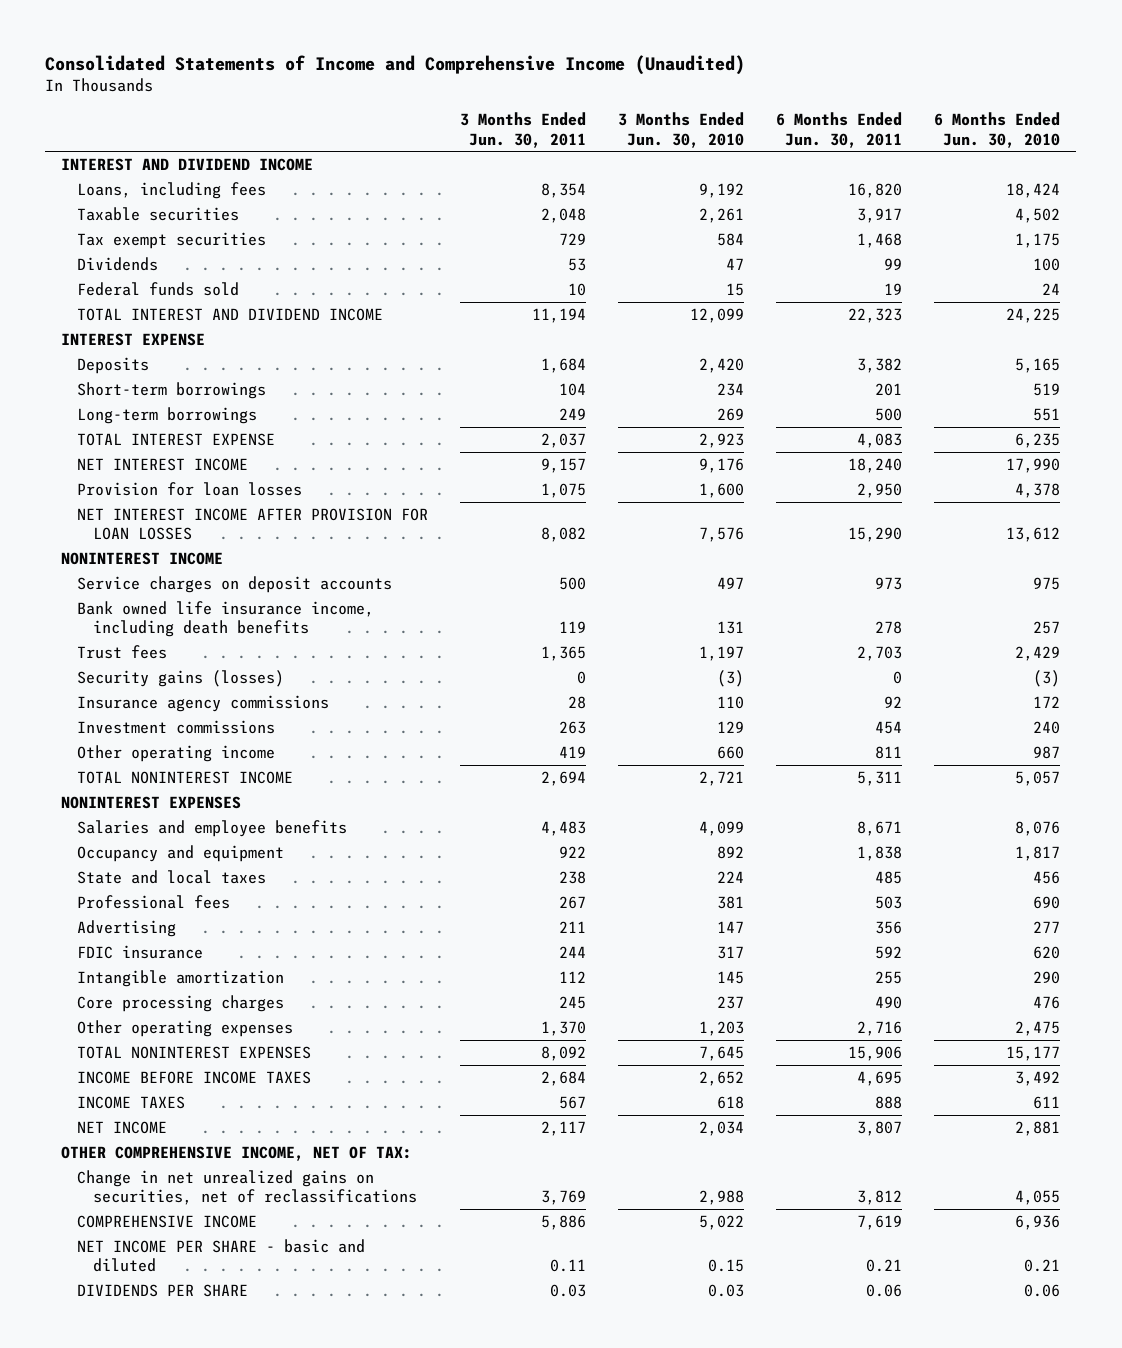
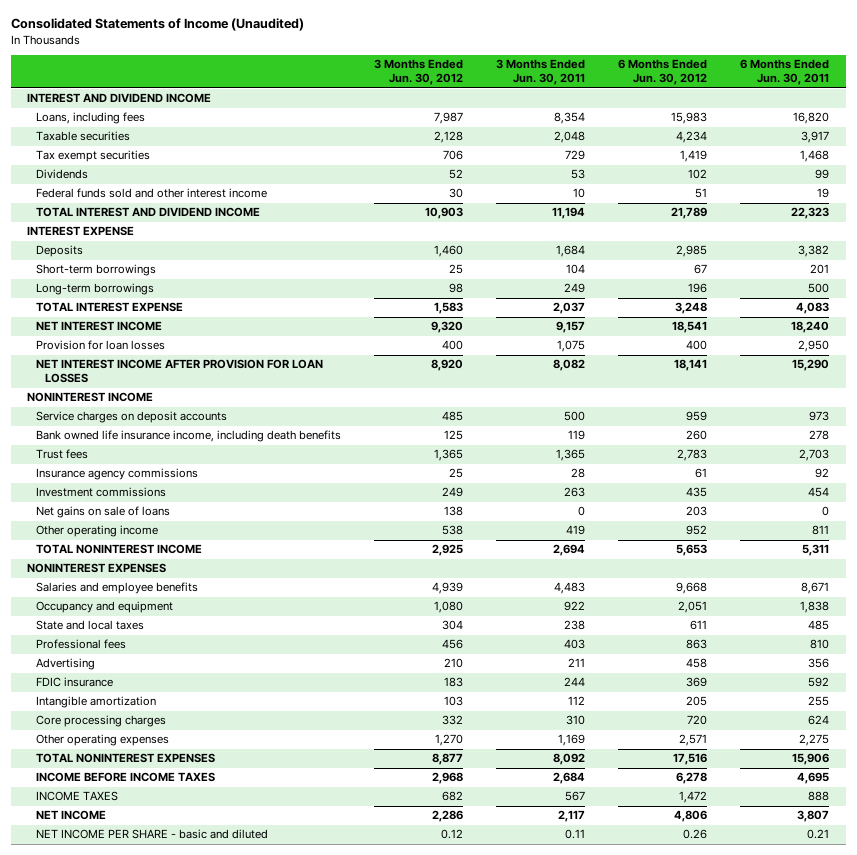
[45,55,746,76] Consolidated Statements of Income and Comprehensive Income (Unaudited) -> [10,18,304,32] Consolidated Statements of Income (Unaudited)
[618,112,745,148] 3 Months Ended Jun. 30, 2010 -> none
[934,112,1061,148] 6 Months Ended Jun. 30, 2010 -> none
none -> [374,59,464,86] 3 Months Ended Jun. 30, 2012
none -> [618,59,708,86] 6 Months Ended Jun. 30, 2012
[77,281,240,296] Federal funds sold -> [36,188,268,199] Federal funds sold and other interest income
[77,669,285,687] Security gains (losses) -> none
none -> [36,506,171,519] Net gains on sale of loans
[559,895,587,909] 267 -> [564,639,586,650] 403
[875,895,903,909] 503 -> [810,639,830,650] 810
[559,995,587,1009] 245 -> [566,715,586,726] 310
[875,995,903,1009] 490 -> [808,715,830,726] 624
[541,1020,587,1036] 1,370 -> [558,734,586,747] 1,169
[857,1020,903,1036] 2,716 -> [799,734,830,747] 2,275
[61,1145,413,1161] OTHER COMPREHENSIVE INCOME, NET OF TAX: -> none
[77,1169,417,1206] Change in net unrealized gains on securities, net of reclassifications -> none
[77,1214,258,1228] COMPREHENSIVE INCOME -> none
[77,1283,249,1297] DIVIDENDS PER SHARE -> none

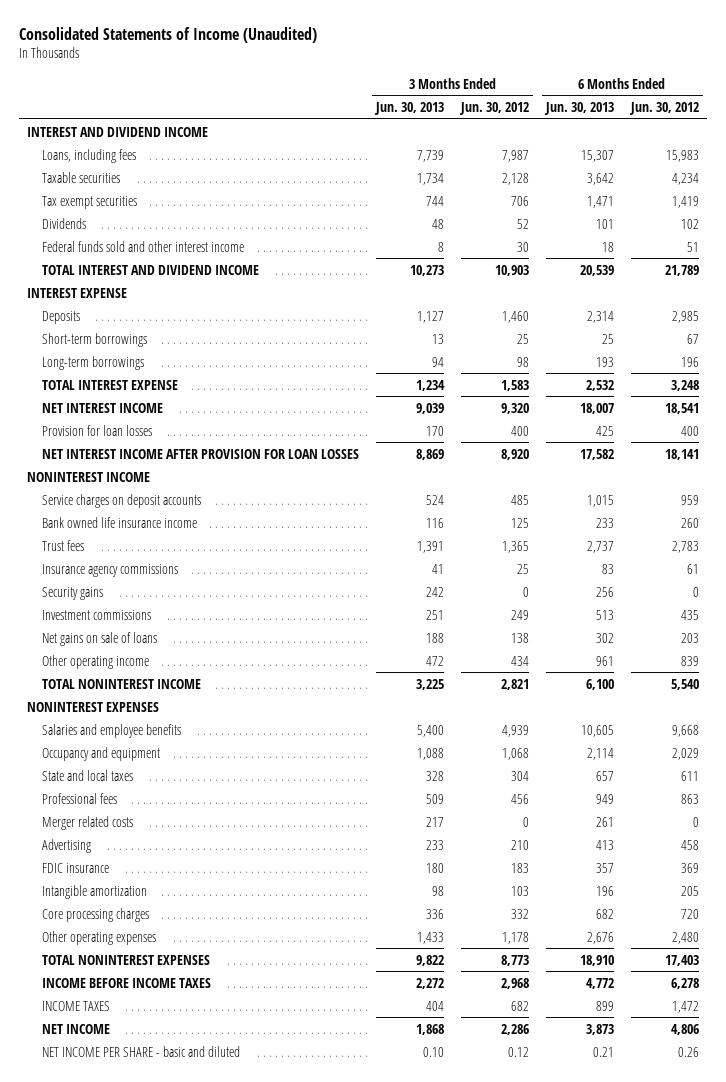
[496,59,586,86] 3 Months Ended Jun. 30, 2011 -> none
[740,59,830,86] 6 Months Ended Jun. 30, 2011 -> none
none -> [374,102,445,116] Jun. 30, 2013
none -> [543,102,614,116] Jun. 30, 2013
[36,430,342,443] Bank owned life insurance income, including death benefits -> [42,516,198,528] Bank owned life insurance income
none -> [42,586,104,600] Security gains
[442,525,464,536] 538 -> [510,655,529,666] 434
[686,525,708,536] 952 -> [680,655,699,666] 839
[432,544,464,557] 2,925 -> [500,678,529,690] 2,821
[676,544,708,557] 5,653 -> [670,678,699,690] 5,540
[434,601,464,614] 1,080 -> [501,747,529,760] 1,068
[678,601,708,614] 2,051 -> [671,747,699,760] 2,029
none -> [42,815,134,830] Merger related costs
[435,734,464,747] 1,270 -> [501,931,529,944] 1,178
[679,734,708,747] 2,571 -> [671,931,699,944] 2,480
[432,753,464,766] 8,877 -> [500,954,529,966] 8,773
[673,753,708,766] 17,516 -> [664,954,699,966] 17,403

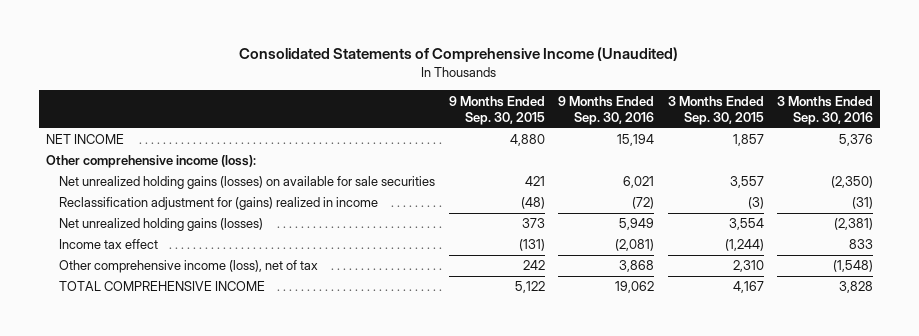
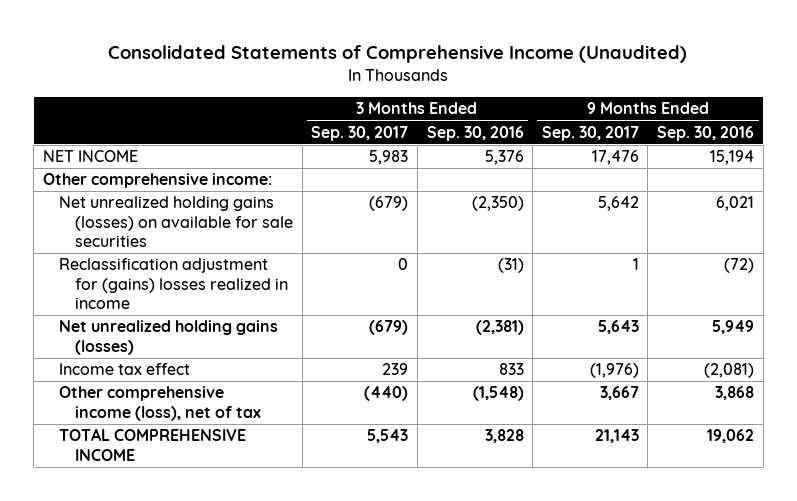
[448,95,545,126] 9 Months Ended Sep. 30, 2015 -> none
[667,95,764,126] 3 Months Ended Sep. 30, 2015 -> none
none -> [311,125,409,141] Sep. 30, 2017
none -> [541,125,639,141] Sep. 30, 2017
[45,155,256,169] Other comprehensive income (loss): -> [42,173,272,189] Other comprehensive income:
[59,197,379,211] Reclassification adjustment for (gains) realized in income -> [58,258,289,309] Reclassification adjustment for (gains) losses realized in income

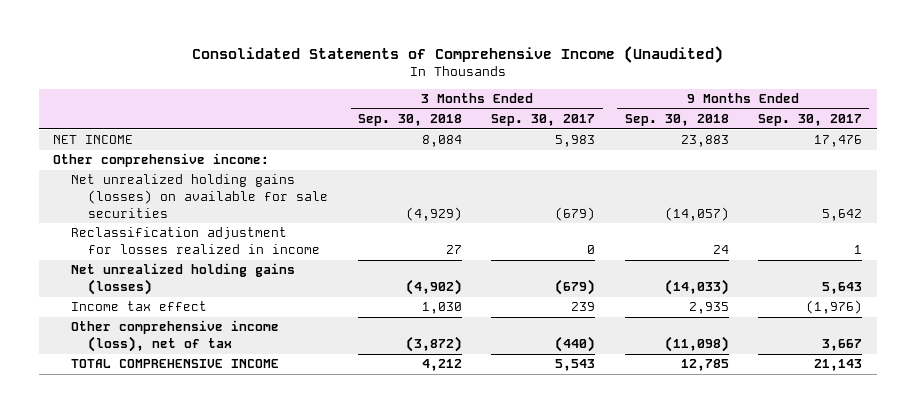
[426,125,524,141] Sep. 30, 2016 -> none
[657,125,755,141] Sep. 30, 2016 -> none
none -> [357,114,462,127] Sep. 30, 2018
none -> [624,114,729,127] Sep. 30, 2018
[58,258,289,309] Reclassification adjustment for (gains) losses realized in income -> [70,227,321,255] Reclassification adjustment for losses realized in income

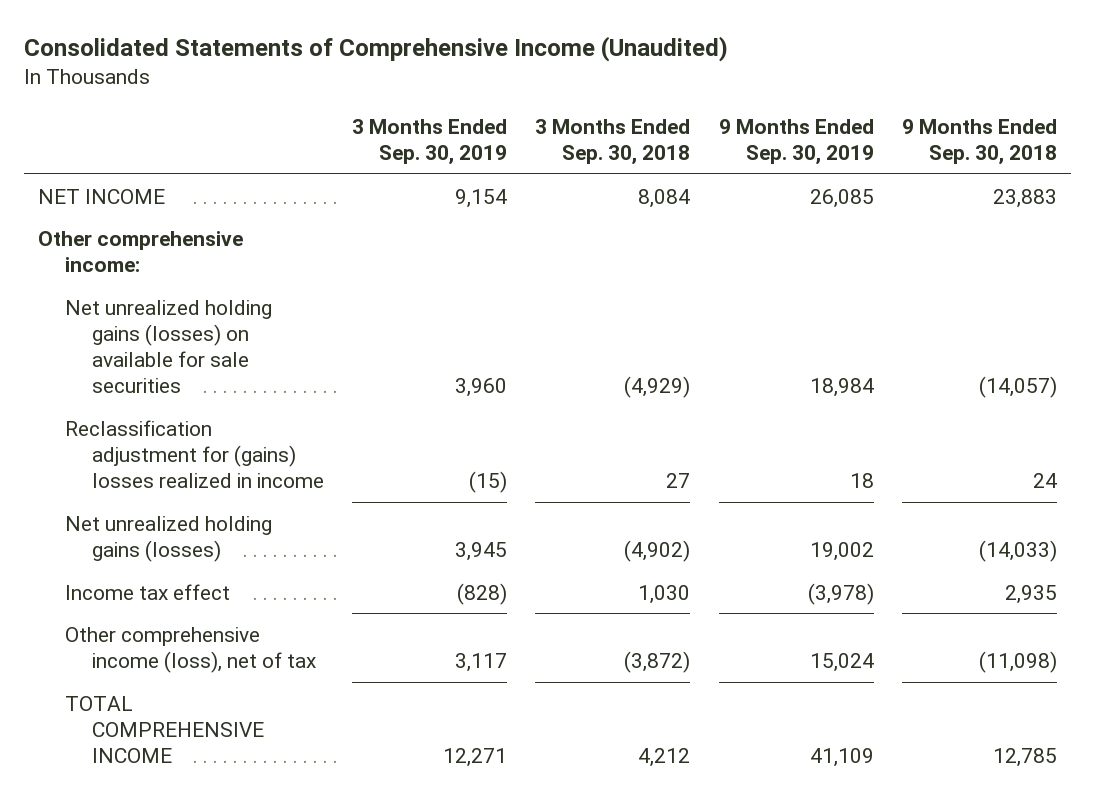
[491,114,596,127] Sep. 30, 2017 -> none
[758,114,863,127] Sep. 30, 2017 -> none
none -> [351,118,507,166] 3 Months Ended Sep. 30, 2019
none -> [718,118,874,166] 9 Months Ended Sep. 30, 2019
[70,227,321,255] Reclassification adjustment for losses realized in income -> [64,419,324,488] Reclassification adjustment for (gains) losses realized in income

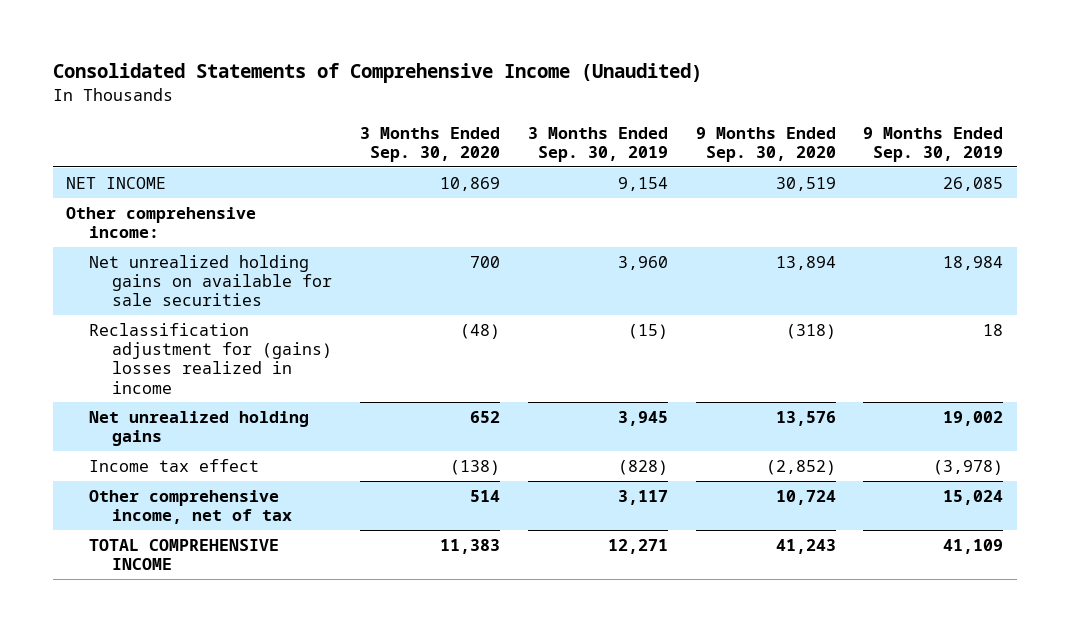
[535,118,691,166] 3 Months Ended Sep. 30, 2018 -> none
[902,118,1058,166] 9 Months Ended Sep. 30, 2018 -> none
none -> [359,126,500,162] 3 Months Ended Sep. 30, 2020
none -> [695,126,836,162] 9 Months Ended Sep. 30, 2020
[64,299,272,394] Net unrealized holding gains (losses) on available for sale securities -> [89,254,332,307] Net unrealized holding gains on available for sale securities
[64,515,272,562] Net unrealized holding gains (losses) -> [89,410,310,447] Net unrealized holding gains
[64,626,316,673] Other comprehensive income (loss), net of tax -> [89,489,292,525] Other comprehensive income, net of tax

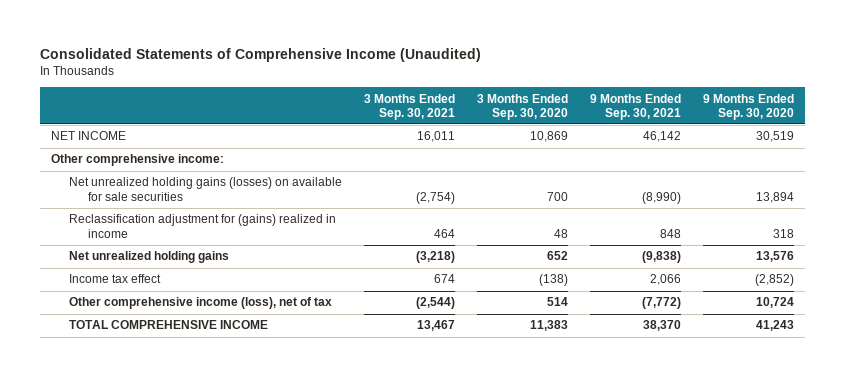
[527,126,668,162] 3 Months Ended Sep. 30, 2019 -> none
[863,126,1004,162] 9 Months Ended Sep. 30, 2019 -> none
none -> [364,93,456,120] 3 Months Ended Sep. 30, 2021
none -> [589,93,681,120] 9 Months Ended Sep. 30, 2021
[89,254,332,307] Net unrealized holding gains on available for sale securities -> [69,177,343,201] Net unrealized holding gains (losses) on available for sale securities
[89,322,332,394] Reclassification adjustment for (gains) losses realized in income -> [69,214,337,238] Reclassification adjustment for (gains) realized in income
[459,323,500,339] (48) -> [553,228,568,238] 48
[785,323,836,339] (318) -> [772,228,794,238] 318
[89,489,292,525] Other comprehensive income, net of tax -> [69,297,333,310] Other comprehensive income (loss), net of tax

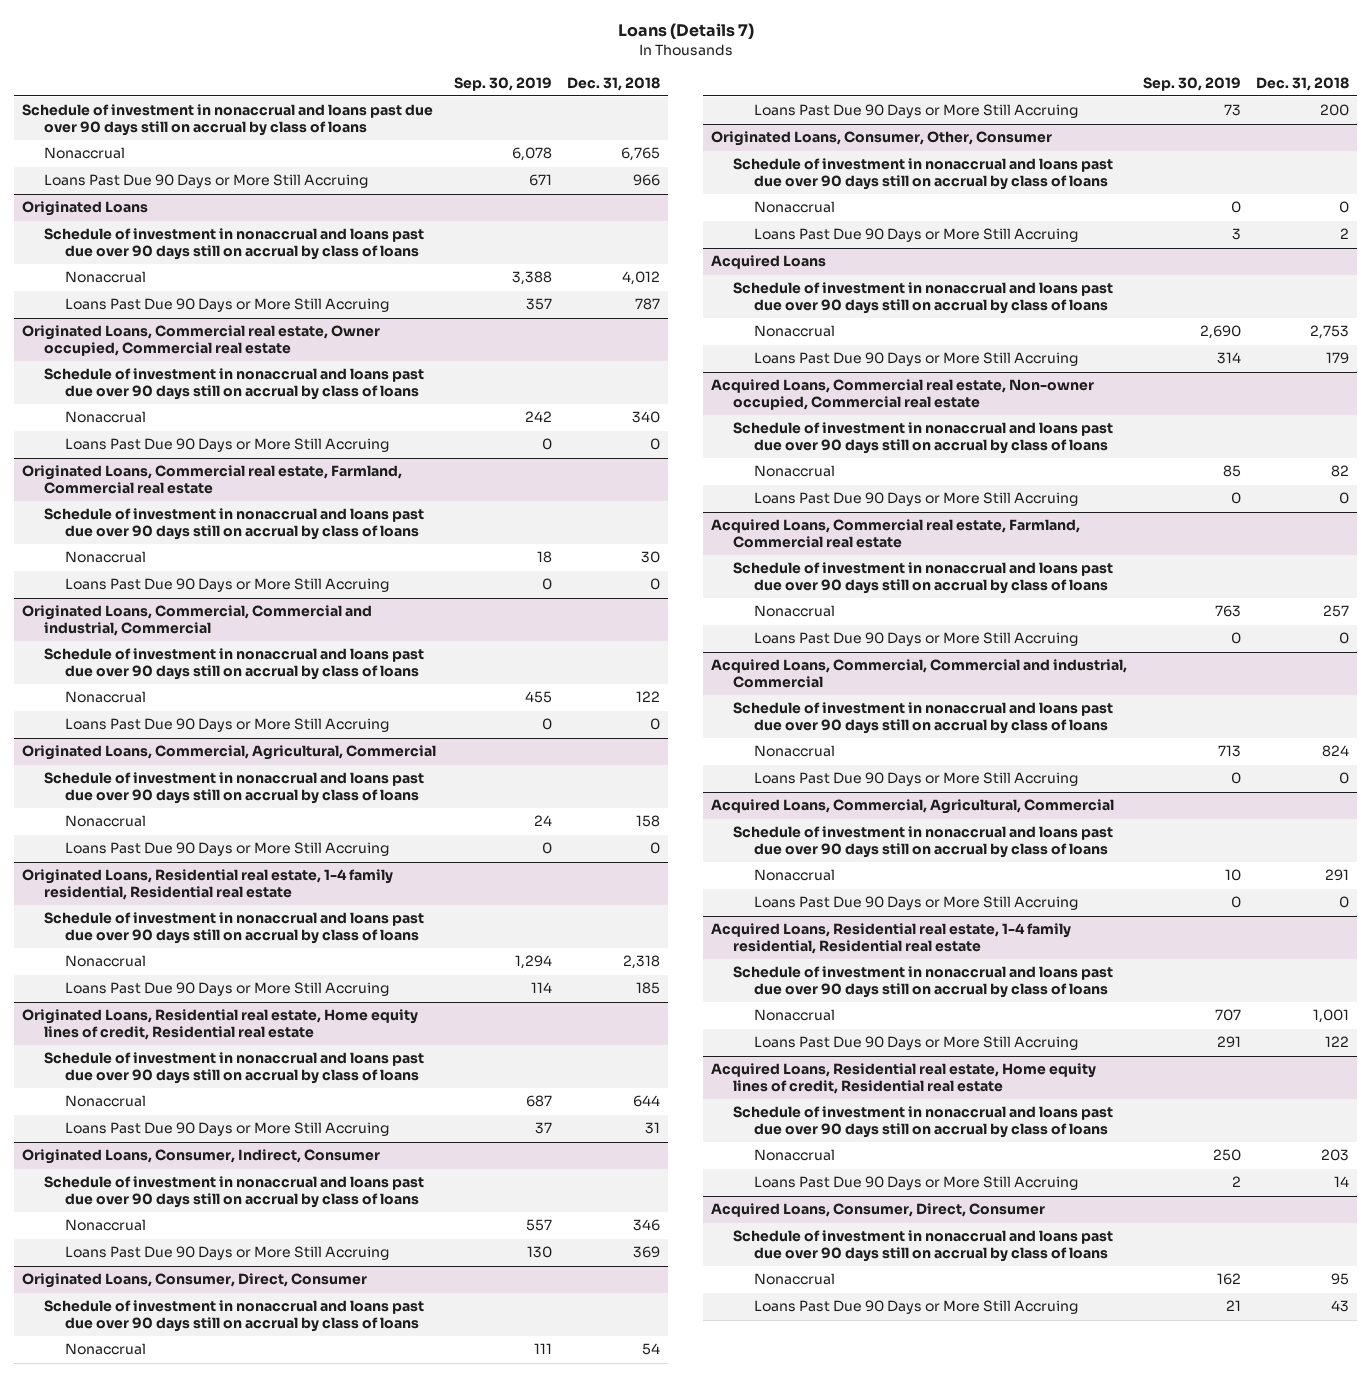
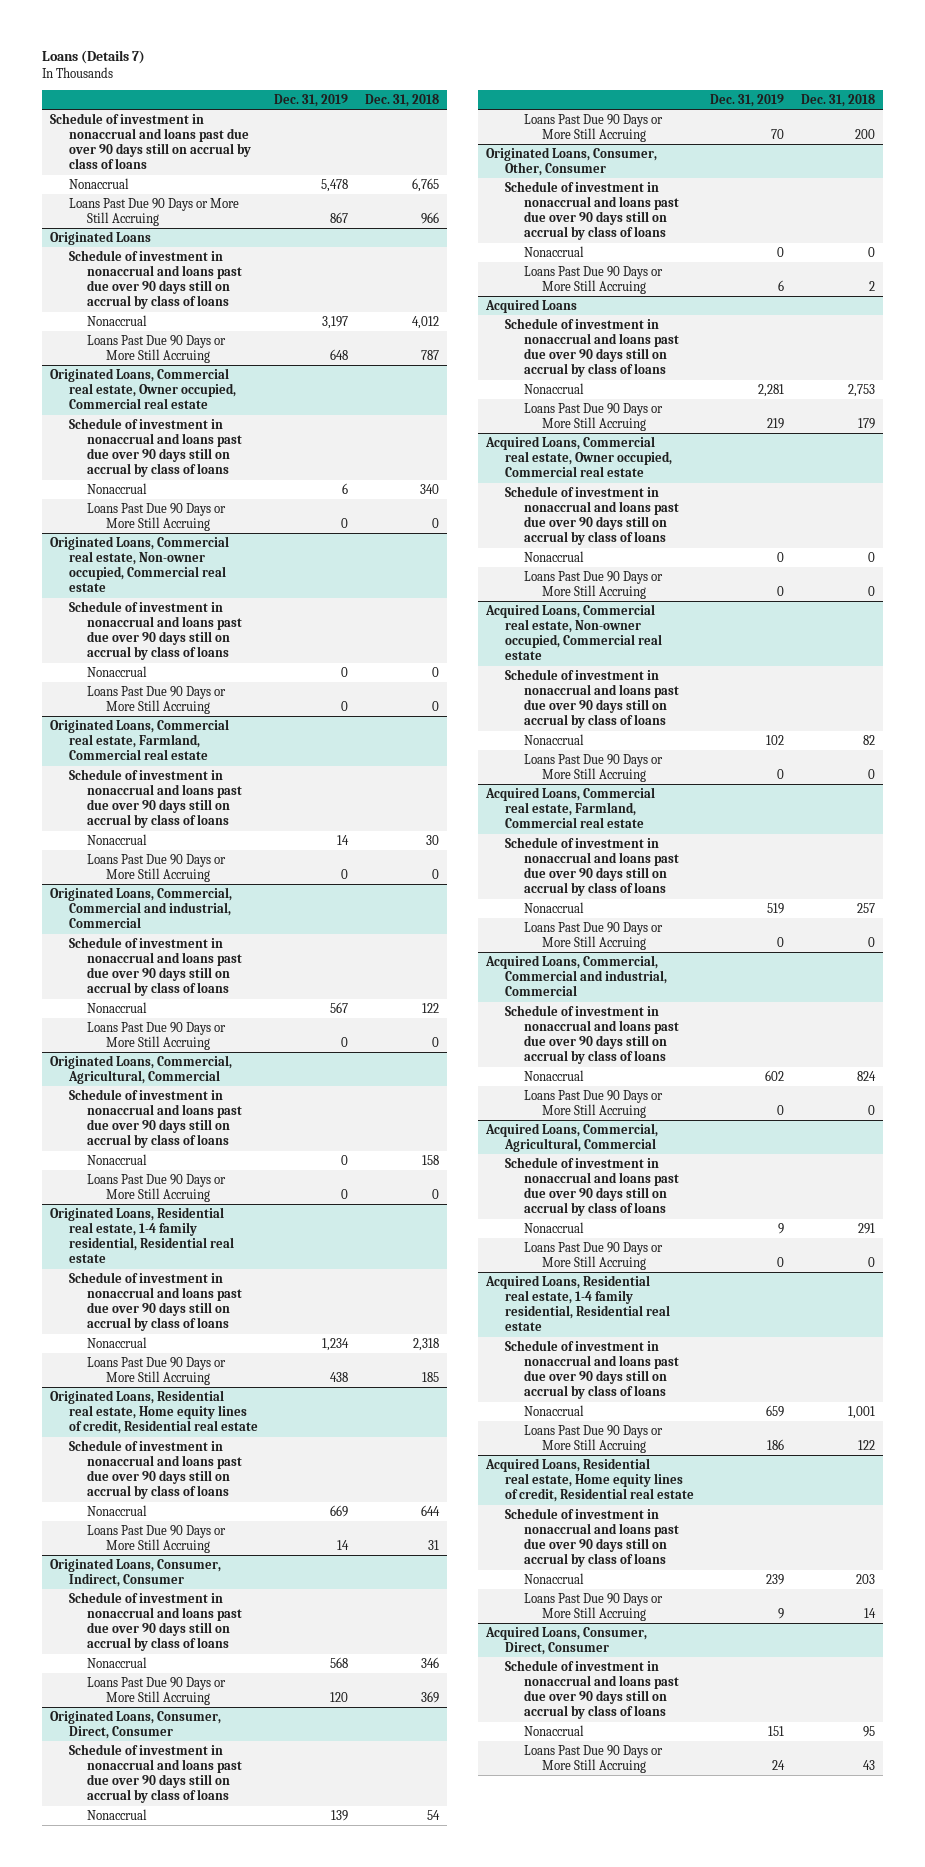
[453,76,552,91] Sep. 30, 2019 -> none
none -> [274,93,349,107] Dec. 31, 2019
none -> [49,535,229,593] Originated Loans, Commercial real estate, Non-owner occupied, Commercial real estate
none -> [68,600,243,661] Schedule of investment in nonaccrual and loans past due over 90 days still on accrual by class of loans
none -> [87,665,148,677] Nonaccrual
none -> [87,685,227,714] Loans Past Due 90 Days or More Still Accruing
none -> [485,435,672,478] Acquired Loans, Commercial real estate, Owner occupied, Commercial real estate
none -> [504,485,679,546] Schedule of investment in nonaccrual and loans past due over 90 days still on accrual by class of loans
none -> [523,550,584,562] Nonaccrual
none -> [523,570,663,599] Loans Past Due 90 Days or More Still Accruing

